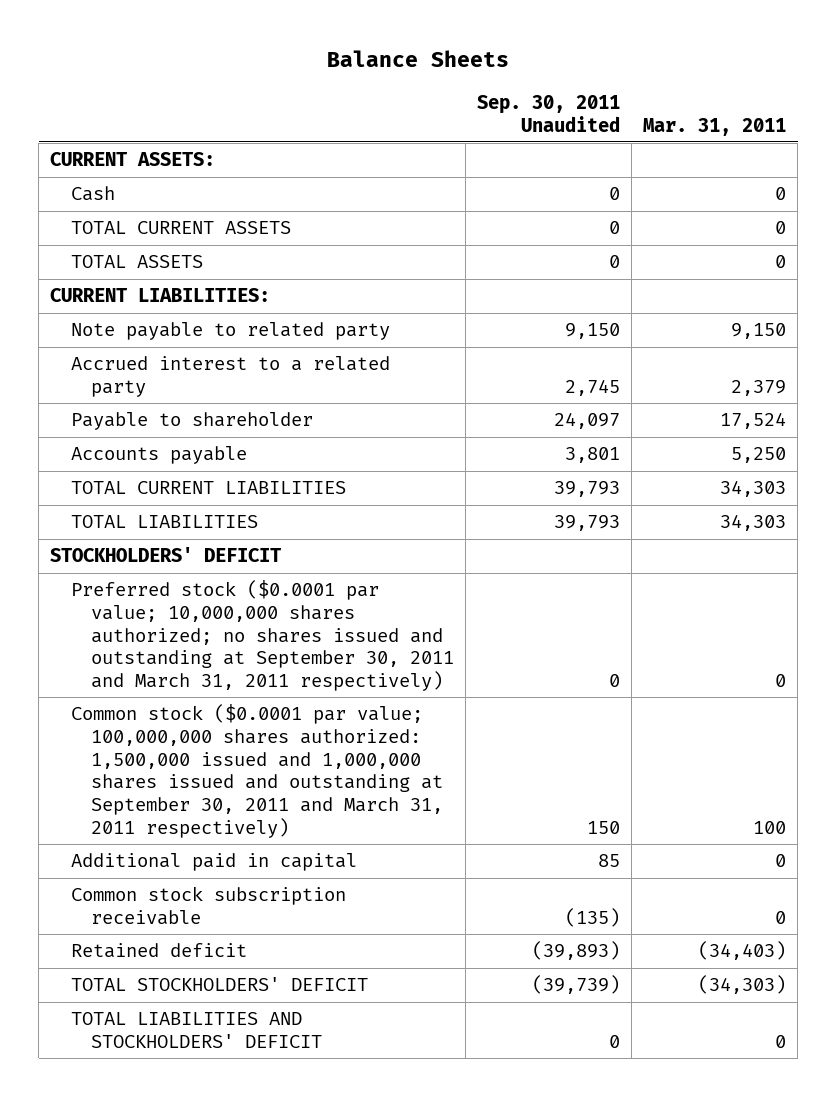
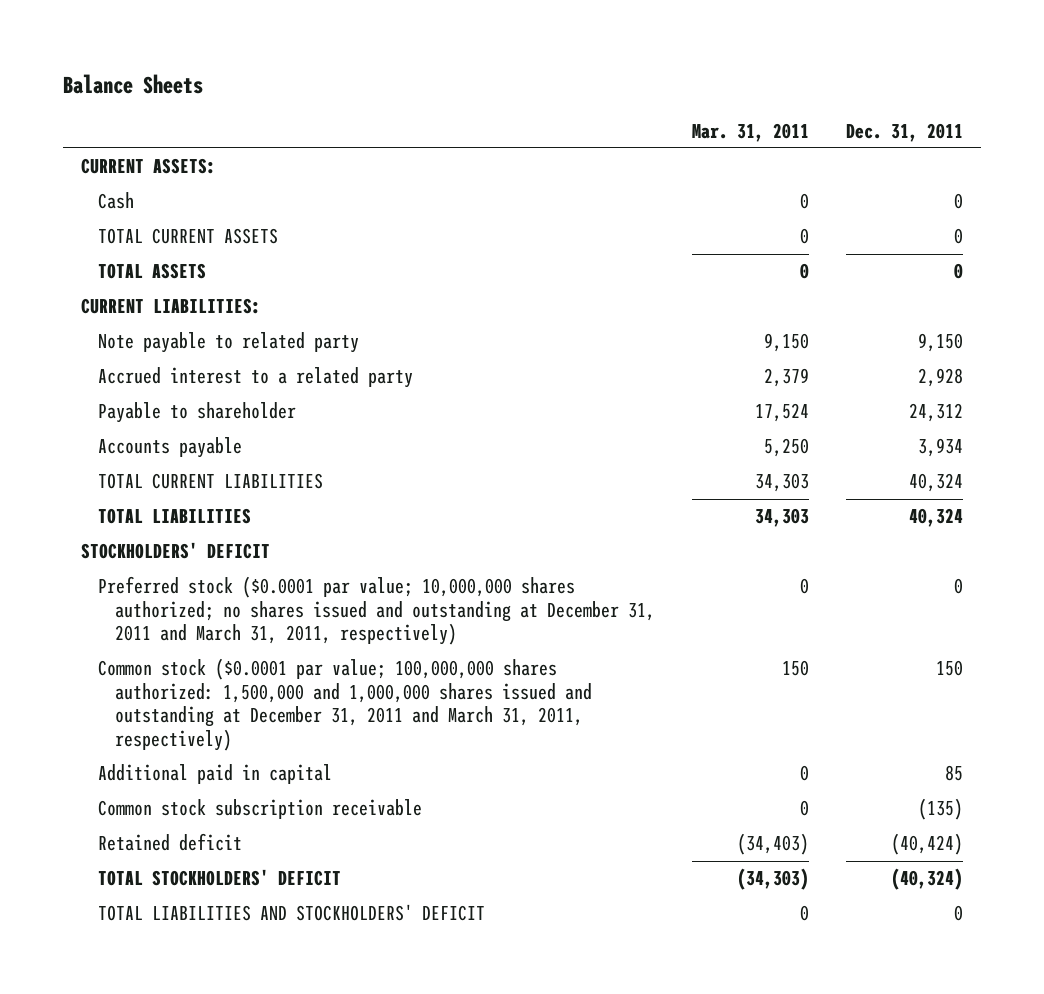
[477,94,621,132] Sep. 30, 2011 Unaudited -> none
none -> [845,122,963,142] Dec. 31, 2011
[70,580,455,692] Preferred stock ($0.0001 par value; 10,000,000 shares authorized; no shares issued and outstanding at September 30, 2011 and March 31, 2011 respectively) -> [98,576,656,646] Preferred stock ($0.0001 par value; 10,000,000 shares authorized; no shares issued and outstanding at December 31, 2011 and March 31, 2011, respectively)
[70,704,444,838] Common stock ($0.0001 par value; 100,000,000 shares authorized: 1,500,000 issued and 1,000,000 shares issued and outstanding at September 30, 2011 and March 31, 2011 respectively) -> [98,658,593,751] Common stock ($0.0001 par value; 100,000,000 shares authorized: 1,500,000 and 1,000,000 shares issued and outstanding at December 31, 2011 and March 31, 2011, respectively)
[753,820,787,834] 100 -> [781,660,809,677] 150

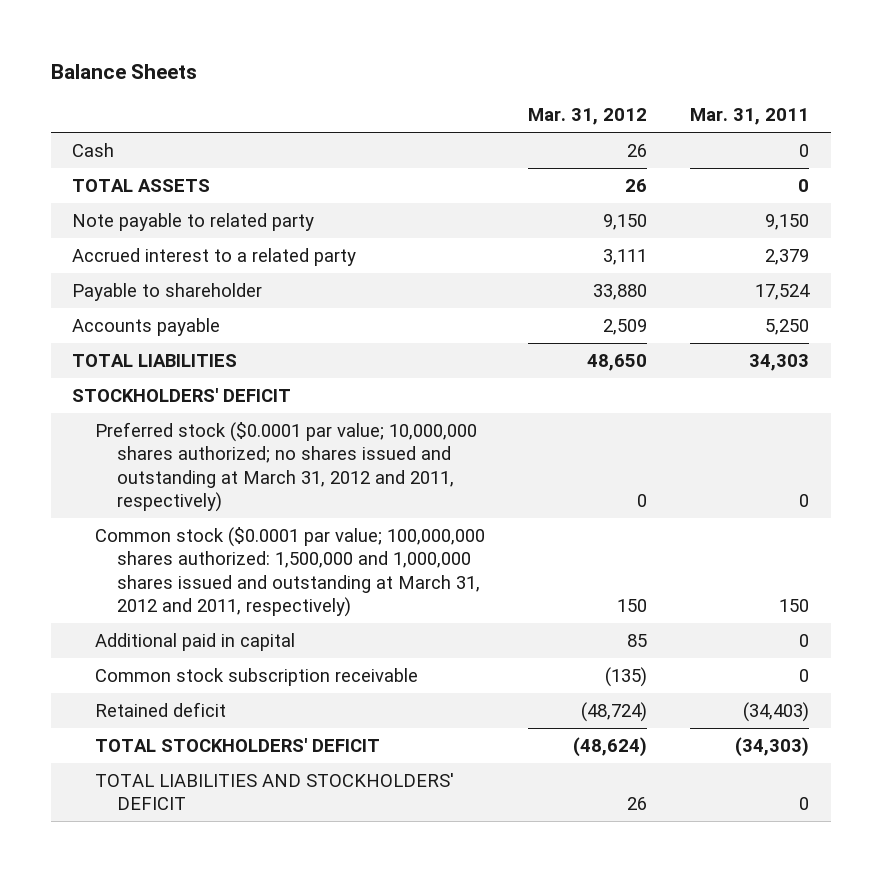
[845,122,963,142] Dec. 31, 2011 -> none
none -> [527,108,647,126] Mar. 31, 2012
[80,158,216,175] CURRENT ASSETS: -> none
[98,228,279,245] TOTAL CURRENT ASSETS -> none
[80,298,261,315] CURRENT LIABILITIES: -> none
[98,473,324,490] TOTAL CURRENT LIABILITIES -> none
[98,576,656,646] Preferred stock ($0.0001 par value; 10,000,000 shares authorized; no shares issued and outstanding at December 31, 2011 and March 31, 2011, respectively) -> [94,421,477,512] Preferred stock ($0.0001 par value; 10,000,000 shares authorized; no shares issued and outstanding at March 31, 2012 and 2011, respectively)
[98,658,593,751] Common stock ($0.0001 par value; 100,000,000 shares authorized: 1,500,000 and 1,000,000 shares issued and outstanding at December 31, 2011 and March 31, 2011, respectively) -> [94,526,485,617] Common stock ($0.0001 par value; 100,000,000 shares authorized: 1,500,000 and 1,000,000 shares issued and outstanding at March 31, 2012 and 2011, respectively)

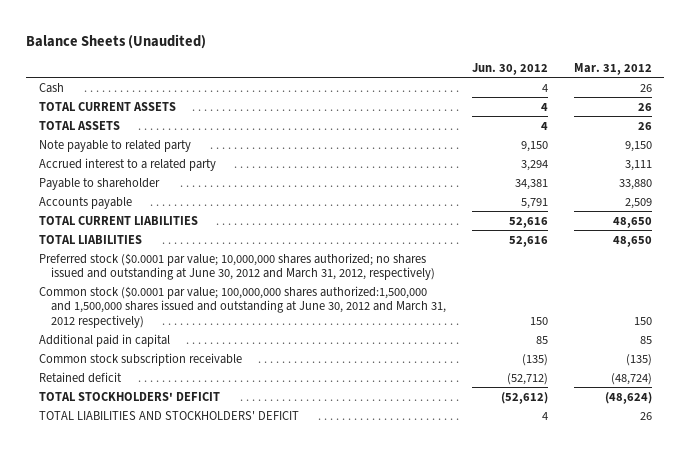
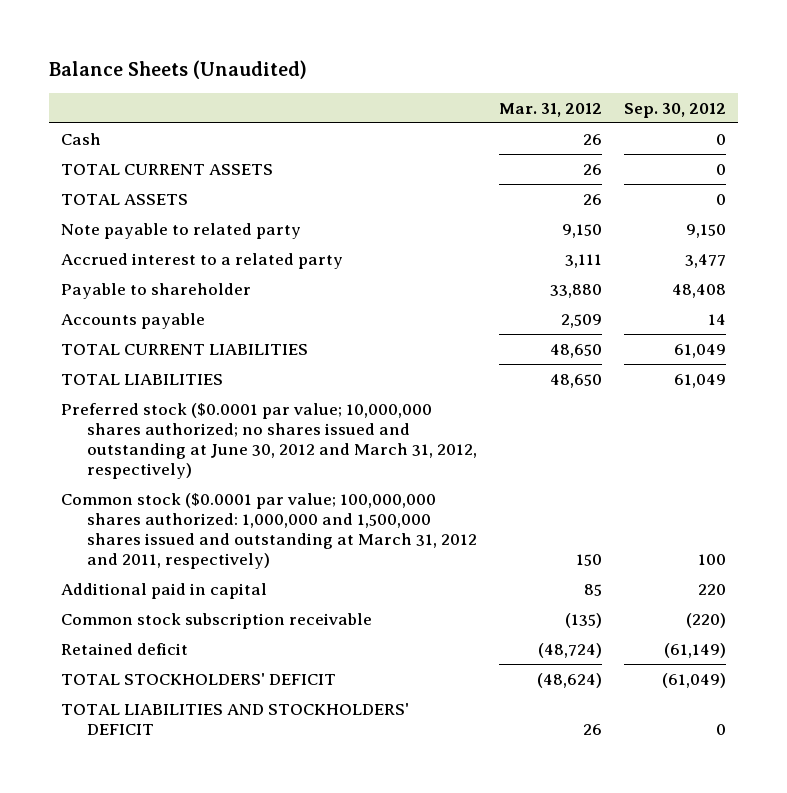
[471,63,548,76] Jun. 30, 2012 -> none
none -> [624,102,727,118] Sep. 30, 2012
[39,285,447,328] Common stock ($0.0001 par value; 100,000,000 shares authorized:1,500,000 and 1,500,000 shares issued and outstanding at June 30, 2012 and March 31, 2012 respectively) -> [60,492,477,570] Common stock ($0.0001 par value; 100,000,000 shares authorized: 1,000,000 and 1,500,000 shares issued and outstanding at March 31, 2012 and 2011, respectively)

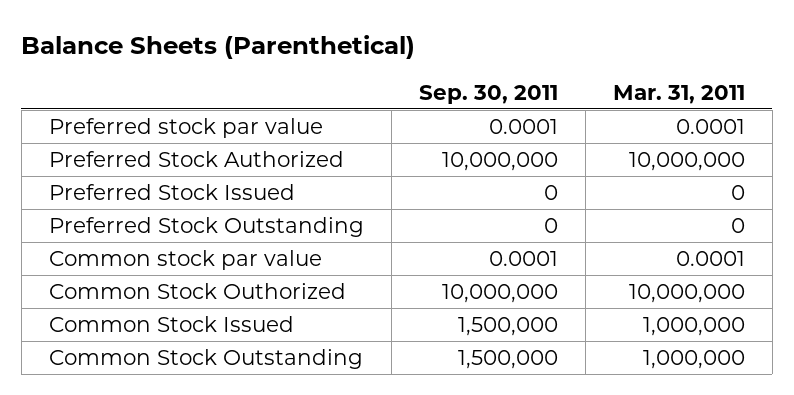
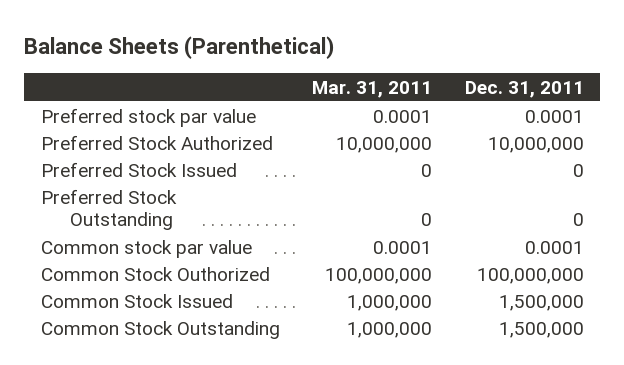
[418,84,558,104] Sep. 30, 2011 -> none
none -> [464,81,584,99] Dec. 31, 2011
[628,284,745,304] 10,000,000 -> [325,267,433,284] 100,000,000

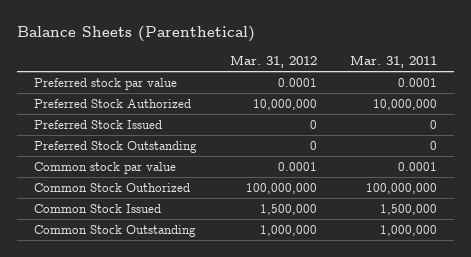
[464,81,584,99] Dec. 31, 2011 -> none
none -> [230,55,318,69] Mar. 31, 2012
[347,294,433,311] 1,000,000 -> [380,204,438,216] 1,500,000

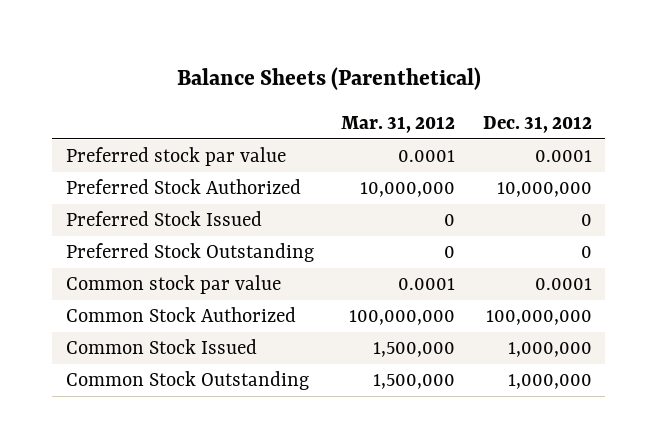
[350,55,438,69] Mar. 31, 2011 -> none
none -> [482,115,592,133] Dec. 31, 2012
[33,183,190,193] Common Stock Outhorized -> [65,307,296,323] Common Stock Authorized
[260,225,318,237] 1,000,000 -> [373,374,456,390] 1,500,000

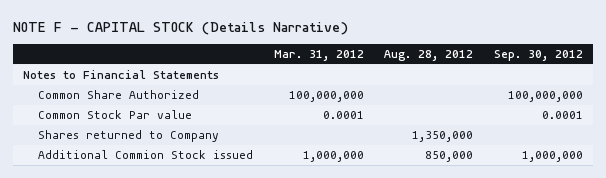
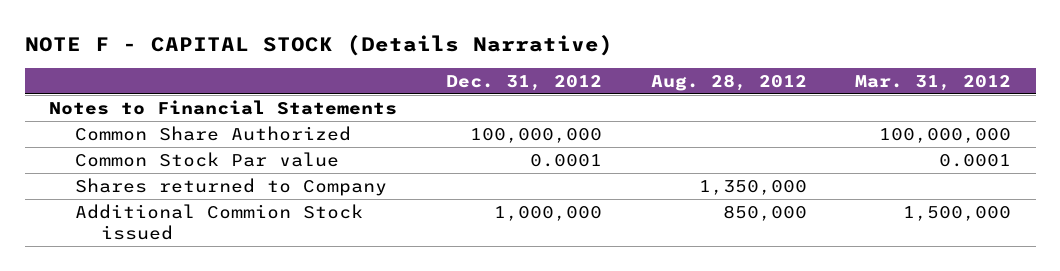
[493,49,583,61] Sep. 30, 2012 -> none
none -> [445,74,602,91] Dec. 31, 2012
[302,150,364,162] 1,000,000 -> [903,205,1012,221] 1,500,000

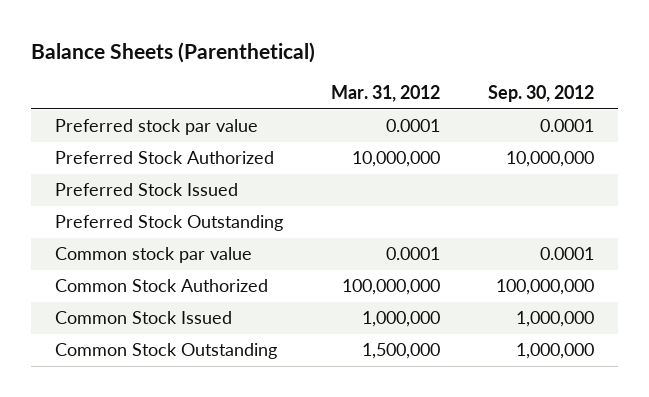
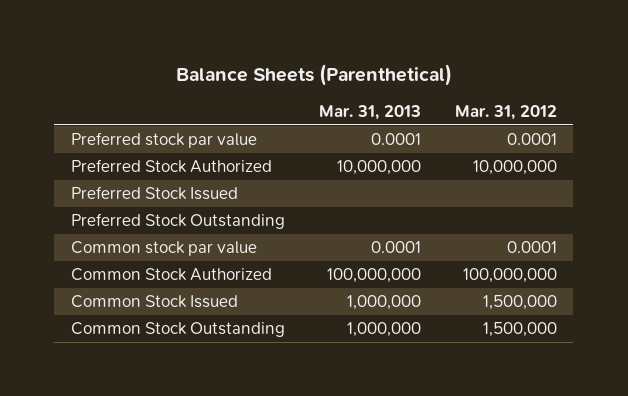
[488,85,595,103] Sep. 30, 2012 -> none
none -> [318,104,421,120] Mar. 31, 2013
[361,311,440,328] 1,000,000 -> [482,295,557,311] 1,500,000

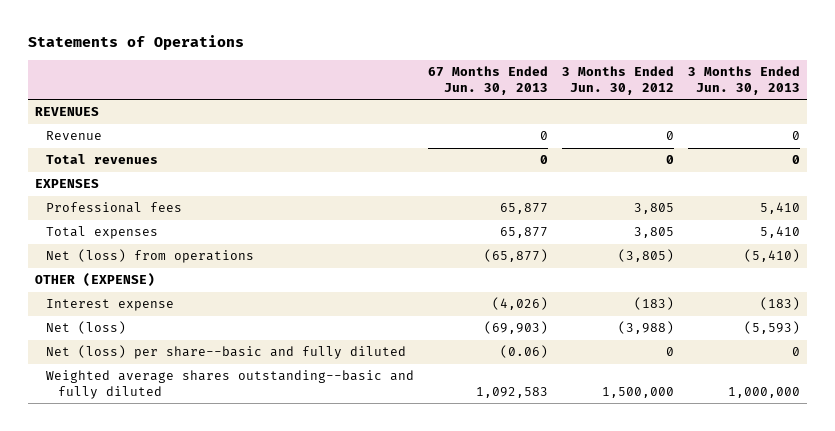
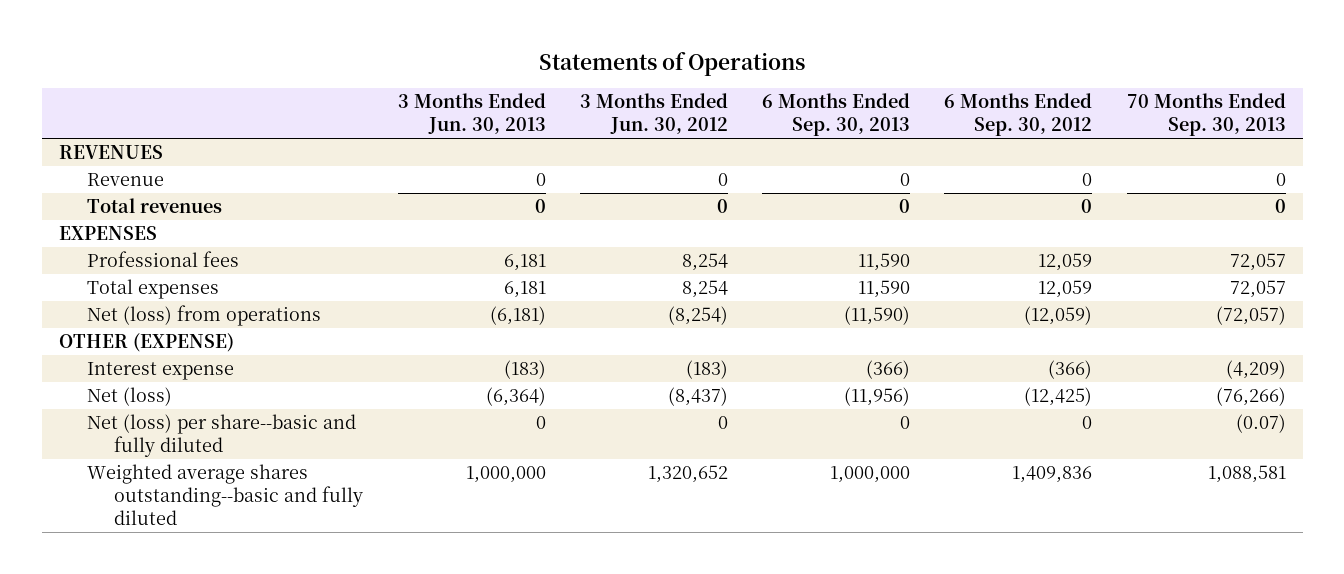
[428,66,549,95] 67 Months Ended Jun. 30, 2013 -> none
none -> [762,93,911,136] 6 Months Ended Sep. 30, 2013
none -> [944,93,1093,136] 6 Months Ended Sep. 30, 2012
none -> [1126,93,1286,136] 70 Months Ended Sep. 30, 2013
[634,203,675,215] 3,805 -> [681,253,728,272] 8,254
[760,202,801,215] 5,410 -> [503,254,546,272] 6,181
[634,227,675,239] 3,805 -> [681,280,728,299] 8,254
[760,226,801,239] 5,410 -> [503,281,546,299] 6,181
[618,249,675,263] (3,805) -> [667,306,728,326] (8,254)
[744,249,801,263] (5,410) -> [489,306,546,326] (6,181)
[618,321,675,335] (3,988) -> [667,387,728,407] (8,437)
[744,321,801,335] (5,593) -> [485,387,546,407] (6,364)
[602,386,675,398] 1,500,000 -> [647,465,728,484] 1,320,652

